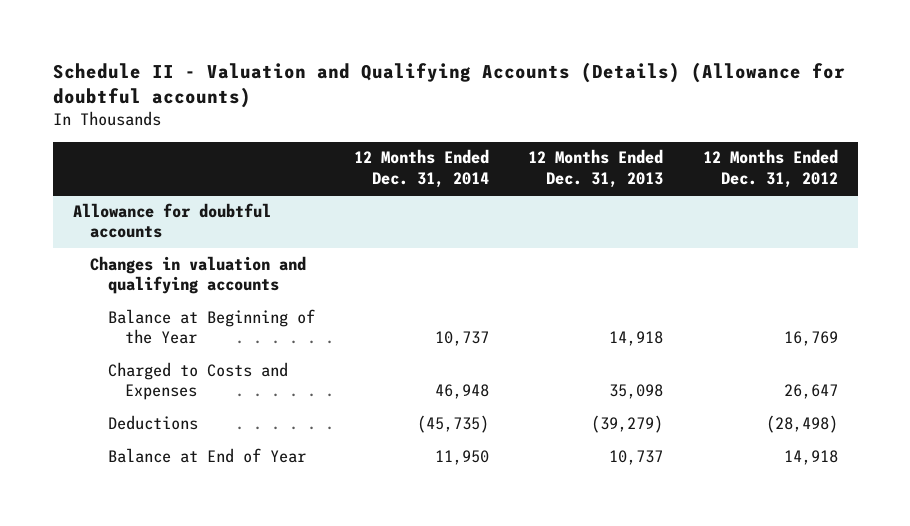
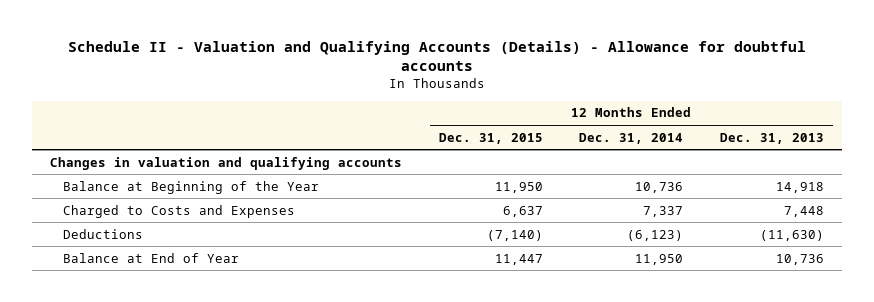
[52,62,845,109] Schedule II - Valuation and Qualifying Accounts (Details) (Allowance for doubtful accounts) -> [68,40,807,72] Schedule II - Valuation and Qualifying Accounts (Details) - Allowance for doubtful accounts
[702,149,838,188] 12 Months Ended Dec. 31, 2012 -> none
none -> [438,132,543,144] Dec. 31, 2015
[72,202,271,239] Allowance for doubtful accounts -> none
[435,331,490,347] 10,737 -> [635,181,684,193] 10,736
[435,384,490,400] 46,948 -> [643,205,684,217] 7,337
[609,384,664,400] 35,098 -> [783,205,824,217] 7,448
[417,414,490,433] (45,735) -> [627,229,684,241] (6,123)
[591,414,664,433] (39,279) -> [759,229,824,241] (11,630)
[609,449,664,465] 10,737 -> [775,253,824,265] 10,736

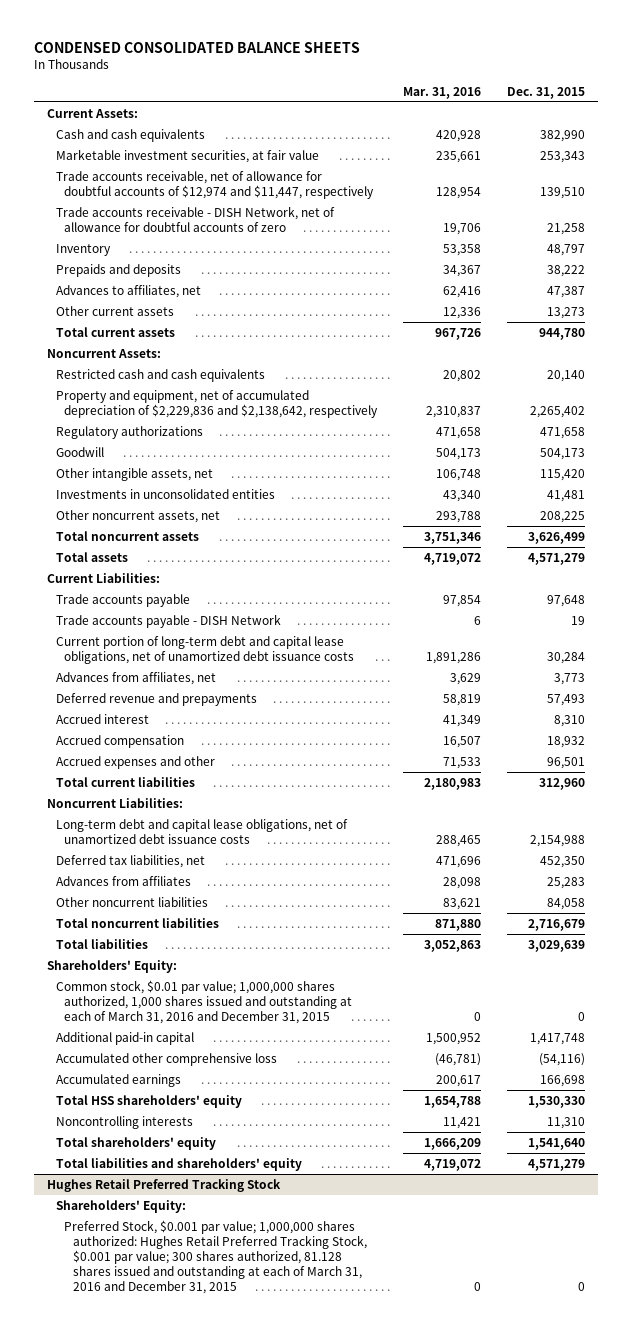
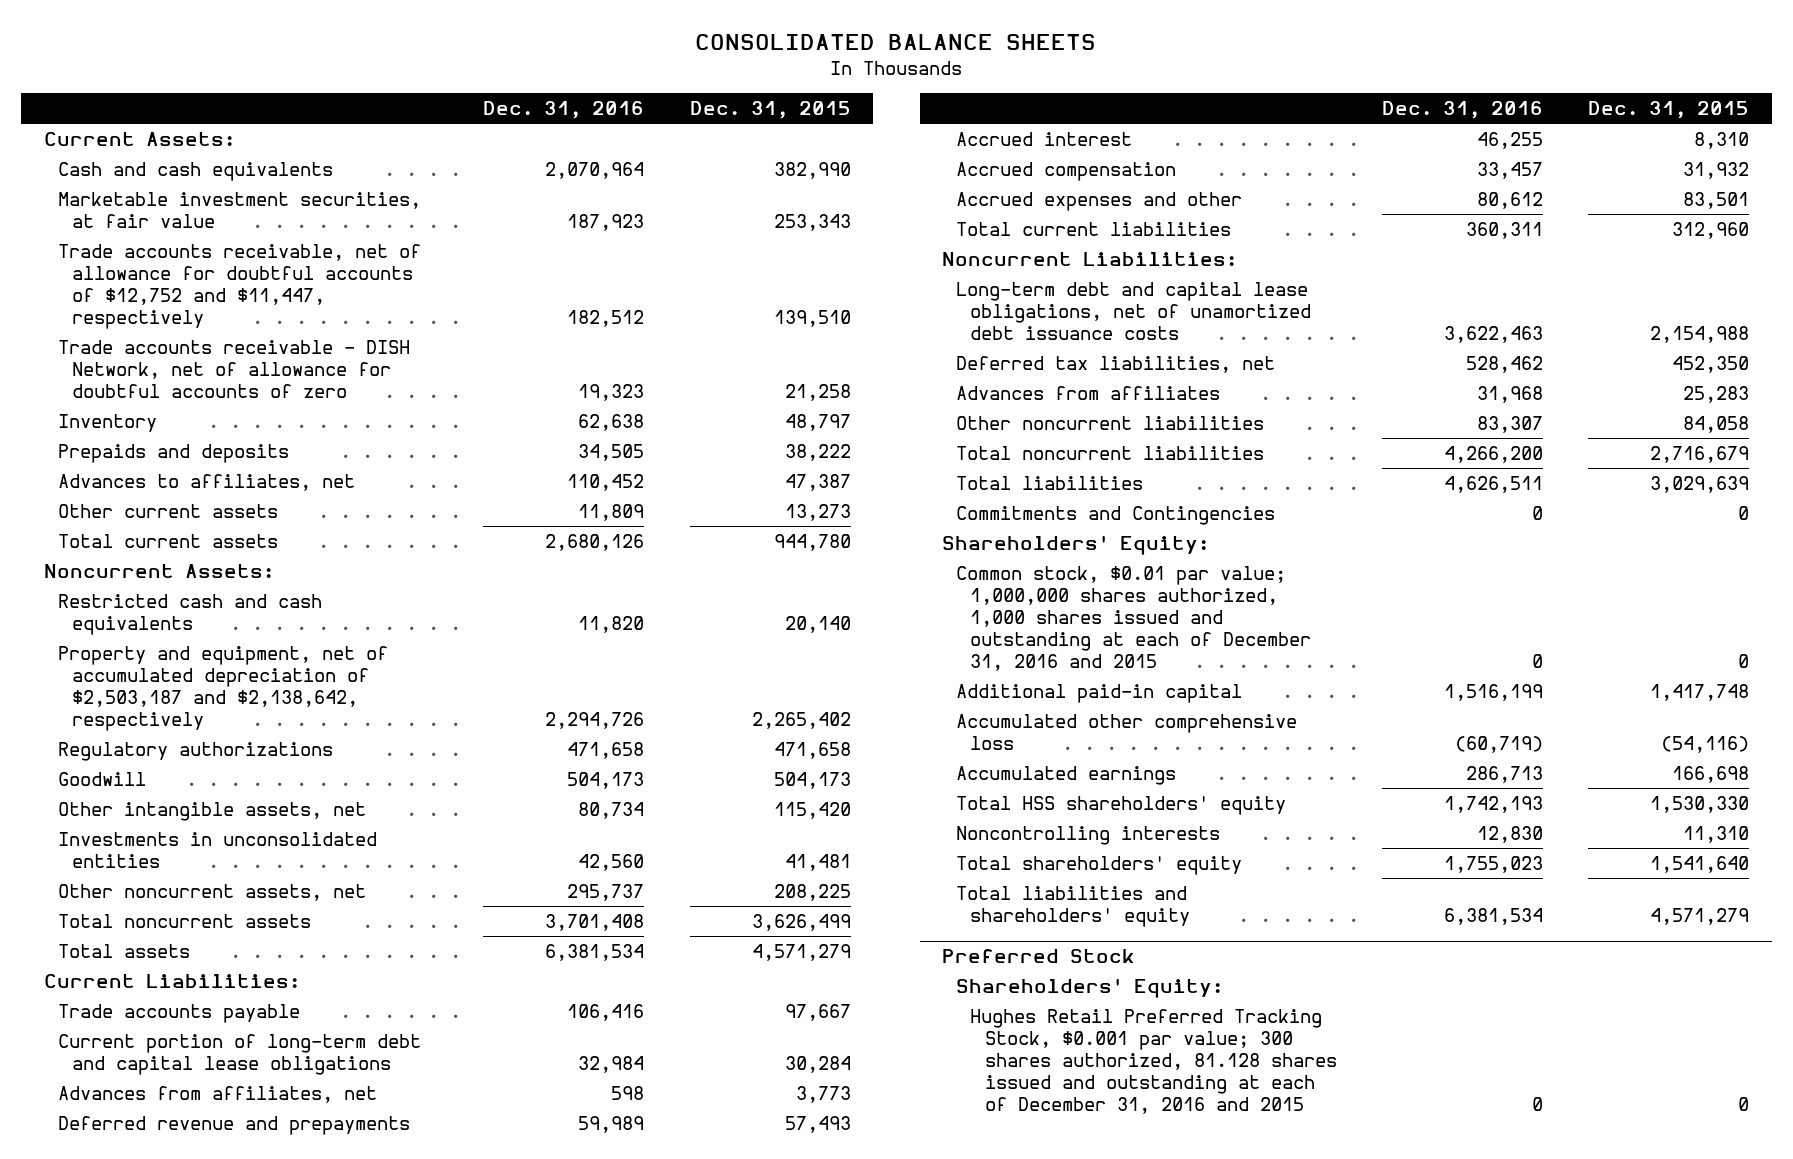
[34,41,361,53] CONDENSED CONSOLIDATED BALANCE SHEETS -> [695,33,1097,50] CONSOLIDATED BALANCE SHEETS
[402,86,481,99] Mar. 31, 2016 -> none
none -> [483,101,645,120] Dec. 31, 2016
[55,170,375,199] Trade accounts receivable, net of allowance for doubtful accounts of $12,974 and $11,447, respectively -> [57,244,421,330] Trade accounts receivable, net of allowance for doubtful accounts of $12,752 and $11,447, respectively
[55,389,379,418] Property and equipment, net of accumulated depreciation of $2,229,836 and $2,138,642, respectively -> [57,646,388,732] Property and equipment, net of accumulated depreciation of $2,503,187 and $2,138,642, respectively
[55,613,281,628] Trade accounts payable - DISH Network -> none
[546,594,585,607] 97,648 -> [784,1004,851,1022] 97,667
[55,635,355,664] Current portion of long-term debt and capital lease obligations, net of unamortized debt issuance costs -> [57,1034,421,1076] Current portion of long-term debt and capital lease obligations
[546,735,585,748] 18,932 -> [1683,162,1750,180] 31,932
[546,756,585,769] 96,501 -> [1683,192,1750,210] 83,501
none -> [956,506,1276,526] Commitments and Contingencies
[55,979,353,1024] Common stock, $0.01 par value; 1,000,000 shares authorized, 1,000 shares issued and outstanding at each of March 31, 2016 and December 31, 2015 -> [956,566,1312,672] Common stock, $0.01 par value; 1,000,000 shares authorized, 1,000 shares issued and outstanding at each of December 31, 2016 and 2015
[47,1178,282,1192] Hughes Retail Preferred Tracking Stock -> none
none -> [942,949,1136,964] Preferred Stock
[64,1219,367,1294] Preferred Stock, $0.001 par value; 1,000,000 shares authorized: Hughes Retail Preferred Tracking Stock, $0.001 par value; 300 shares authorized, 81.128 shares issued and outstanding at each of March 31, 2016 and December 31, 2015 -> [970,1009,1337,1115] Hughes Retail Preferred Tracking Stock, $0.001 par value; 300 shares authorized, 81.128 shares issued and outstanding at each of December 31, 2016 and 2015

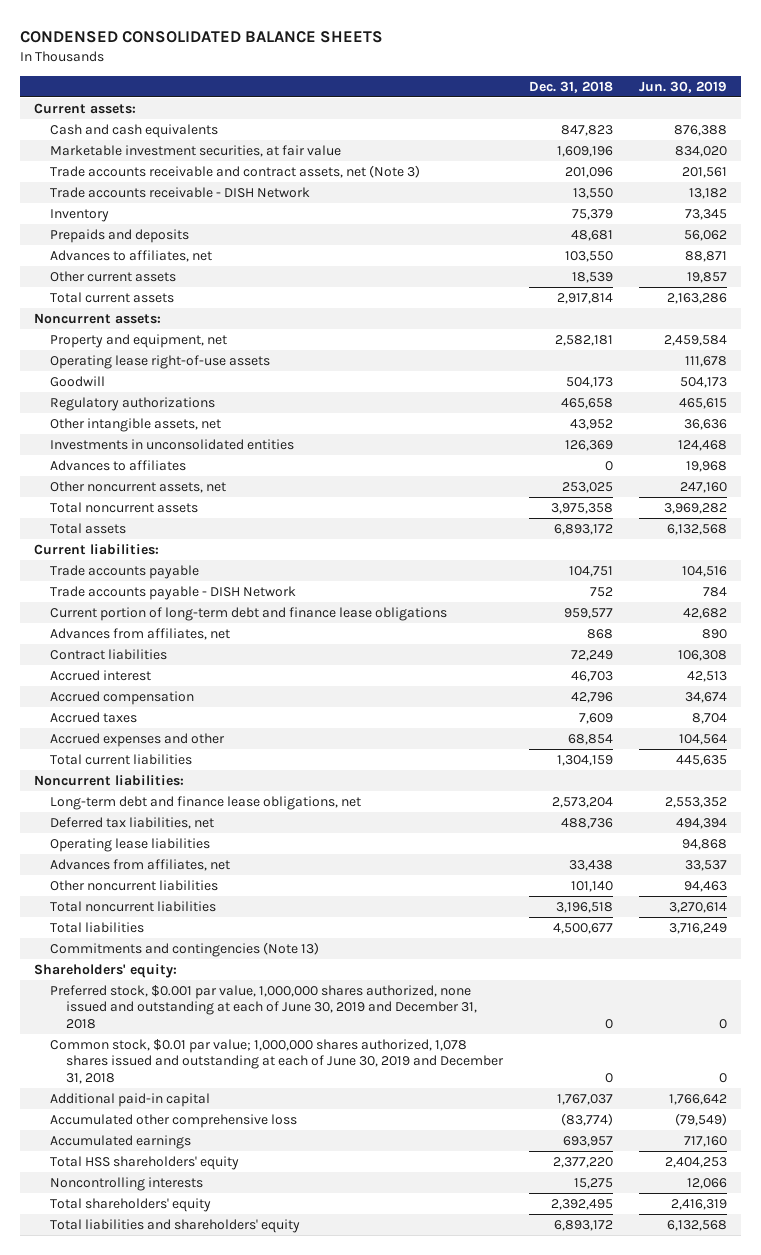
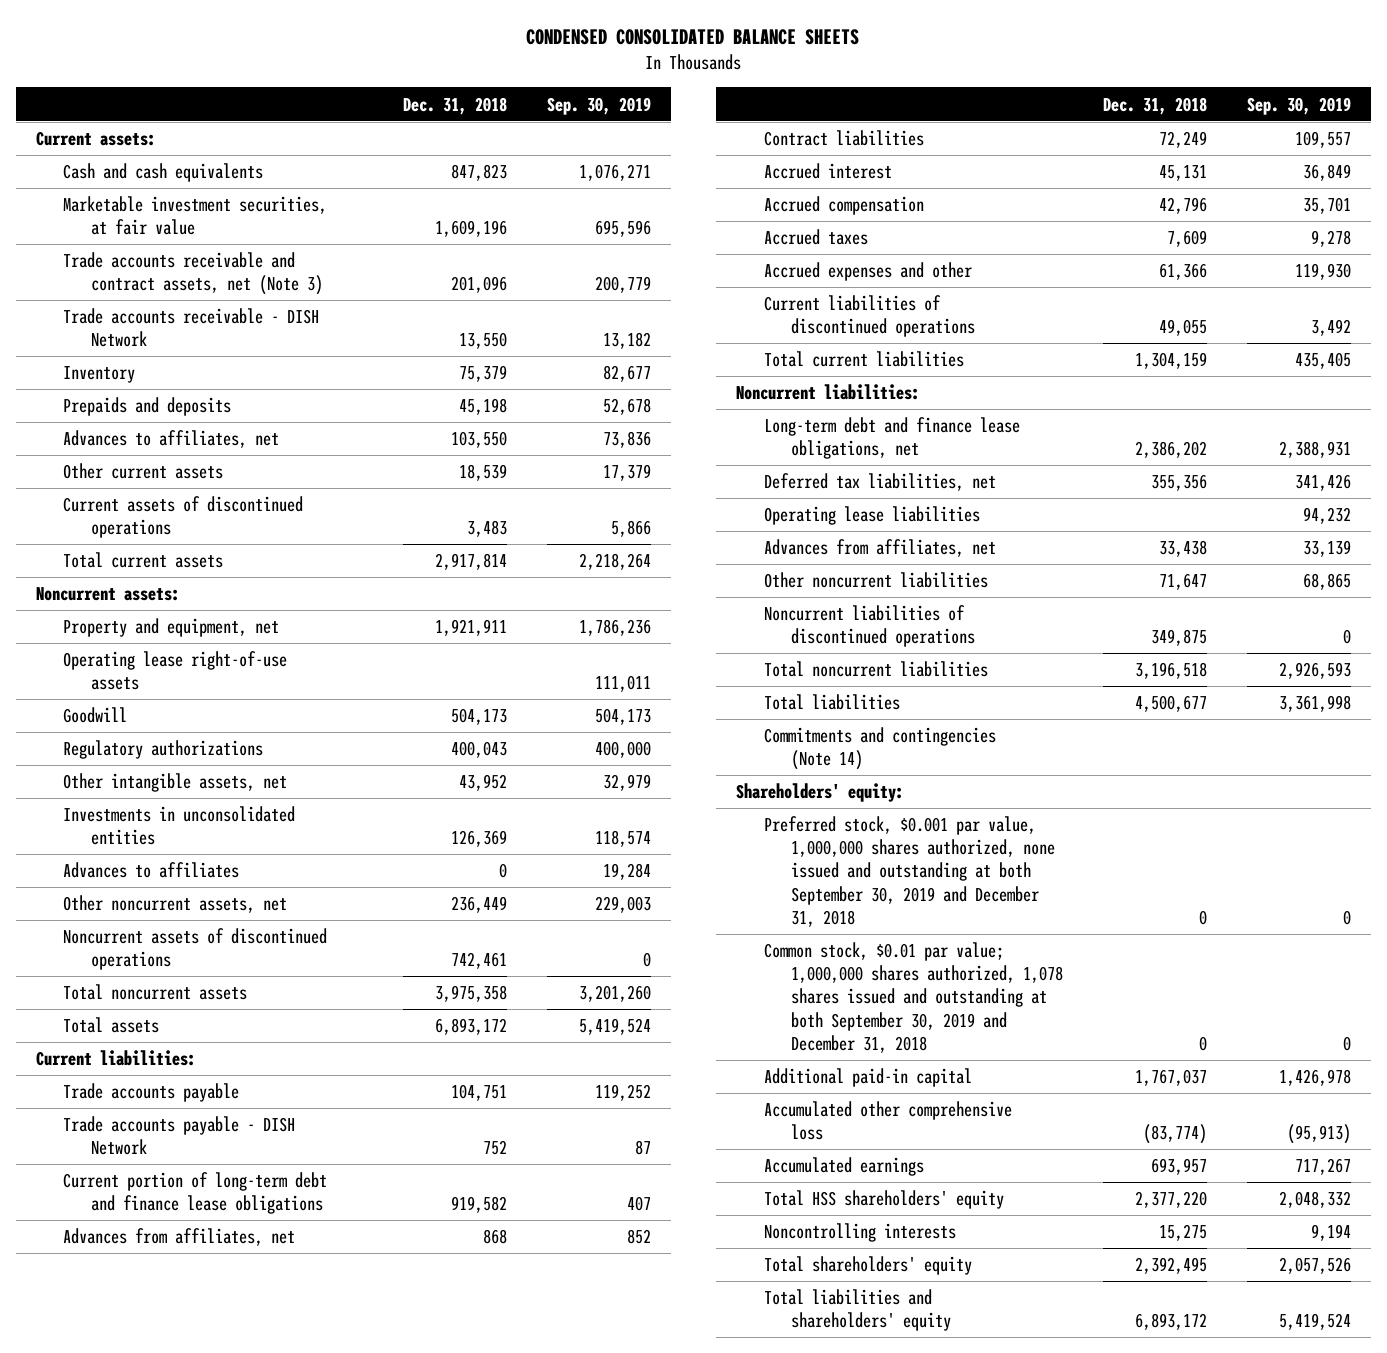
[639,80,728,93] Jun. 30, 2019 -> none
none -> [546,96,651,115] Sep. 30, 2019
[571,230,614,242] 48,681 -> [458,398,507,416] 45,198
none -> [63,496,304,539] Current assets of discontinued operations
[555,335,614,347] 2,582,181 -> [434,619,507,637] 1,921,911
[561,398,614,410] 465,658 -> [450,741,507,759] 400,043
[562,482,614,494] 253,025 -> [450,896,507,914] 236,449
none -> [63,928,328,971] Noncurrent assets of discontinued operations
[564,608,614,620] 959,577 -> [450,1196,507,1214] 919,582
[571,671,614,683] 46,703 -> [1159,165,1208,182] 45,131
[568,734,614,746] 68,854 -> [1159,263,1208,281] 61,366
none -> [763,295,976,338] Current liabilities of discontinued operations
[552,797,614,809] 2,573,204 -> [1135,441,1208,459] 2,386,202
[561,818,614,830] 488,736 -> [1151,474,1208,492] 355,356
[571,881,614,893] 101,140 -> [1159,573,1208,591] 71,647
none -> [763,605,976,648] Noncurrent liabilities of discontinued operations
[49,942,319,958] Commitments and contingencies (Note 13) -> [763,727,996,771] Commitments and contingencies (Note 14)
[49,985,477,1029] Preferred stock, $0.001 par value, 1,000,000 shares authorized, none issued and outstanding at each of June 30, 2019 and December 31, 2018 -> [763,816,1056,927] Preferred stock, $0.001 par value, 1,000,000 shares authorized, none issued and outstanding at both September 30, 2019 and December 31, 2018
[49,1039,504,1084] Common stock, $0.01 par value; 1,000,000 shares authorized, 1,078 shares issued and outstanding at each of June 30, 2019 and December 31, 2018 -> [763,942,1064,1053] Common stock, $0.01 par value; 1,000,000 shares authorized, 1,078 shares issued and outstanding at both September 30, 2019 and December 31, 2018

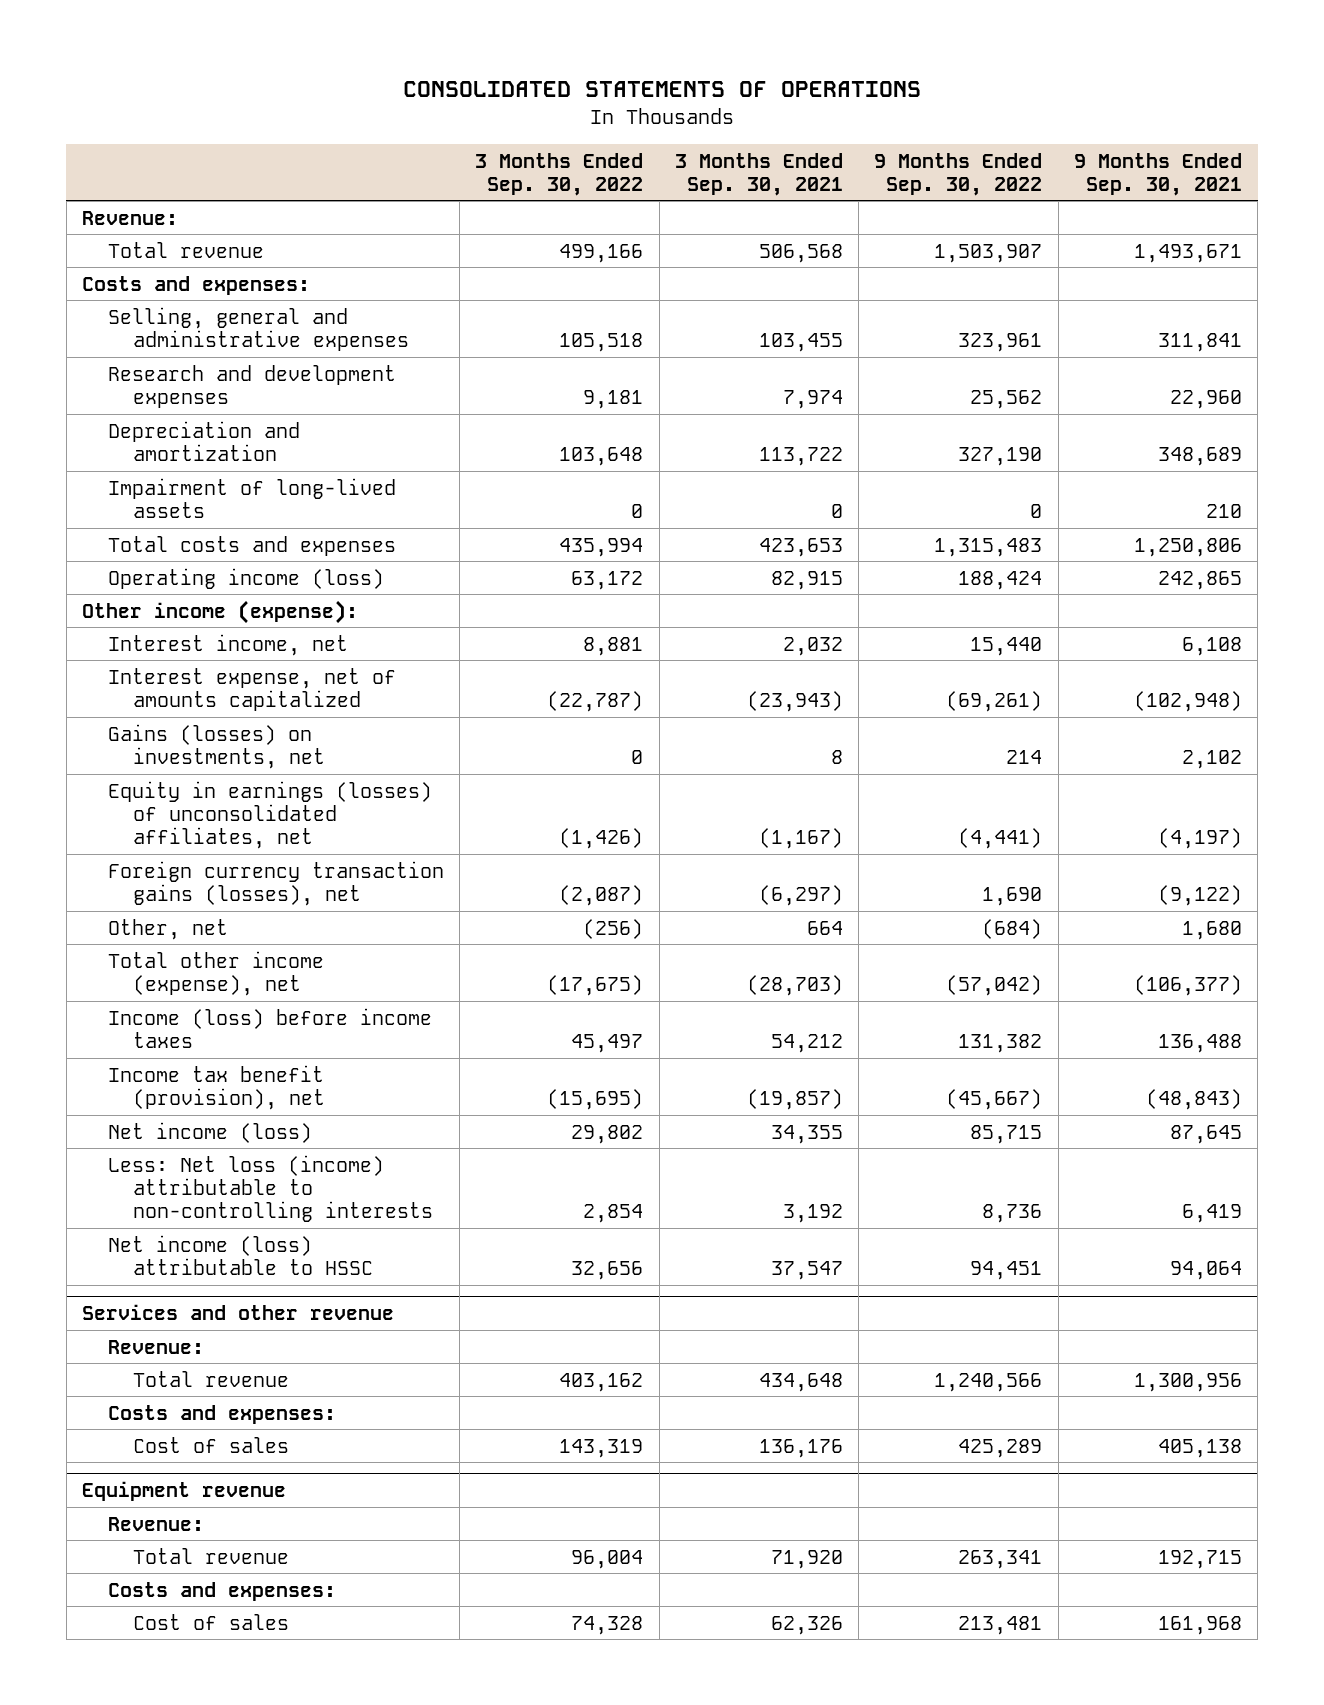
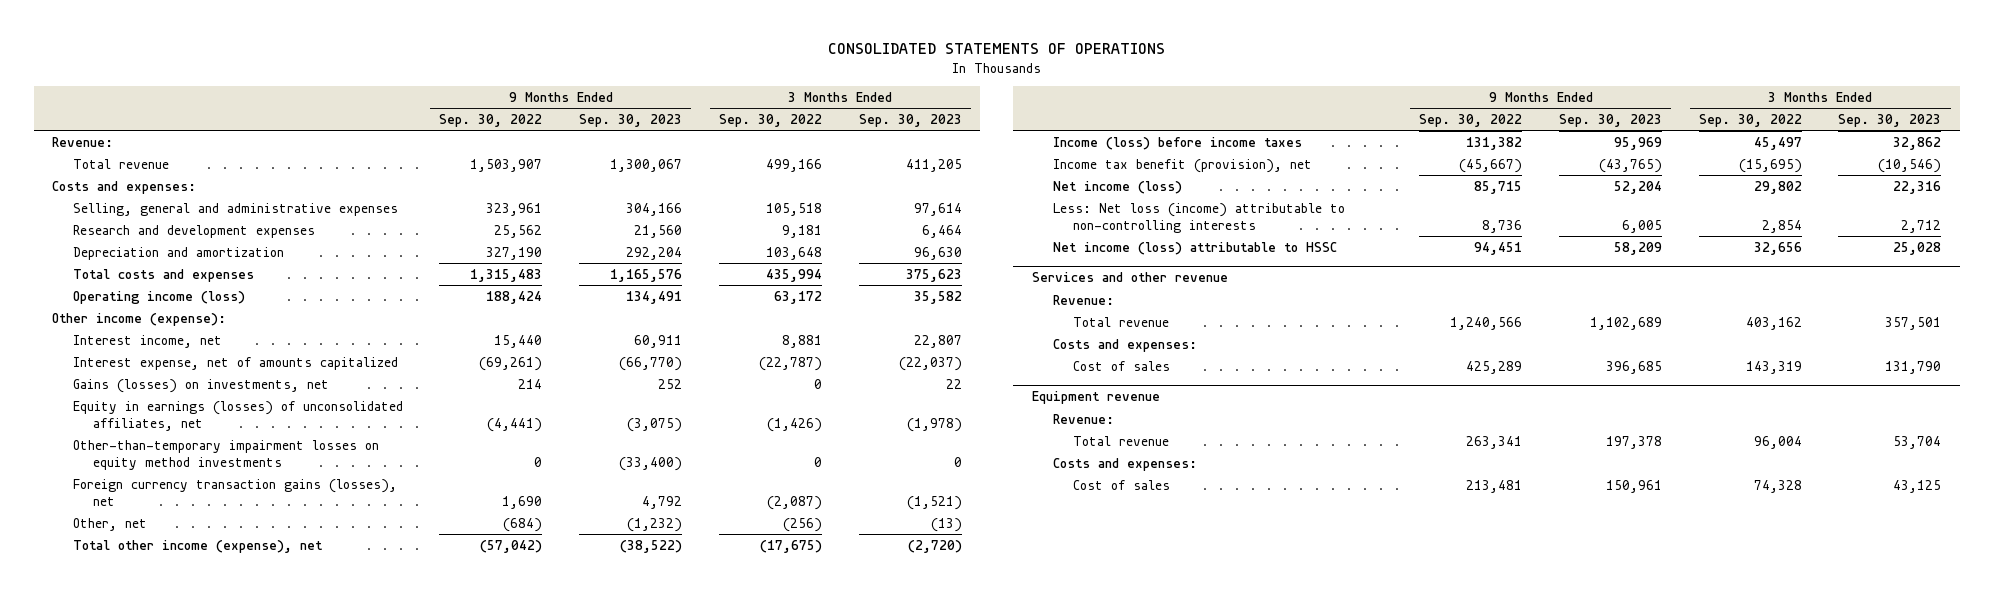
[674,152,843,196] 3 Months Ended Sep. 30, 2021 -> none
[1074,152,1243,196] 9 Months Ended Sep. 30, 2021 -> none
none -> [579,113,683,127] Sep. 30, 2023
none -> [858,113,962,127] Sep. 30, 2023
[107,477,396,518] Impairment of long-lived assets -> none
none -> [72,439,379,470] Other-than-temporary impairment losses on equity method investments

